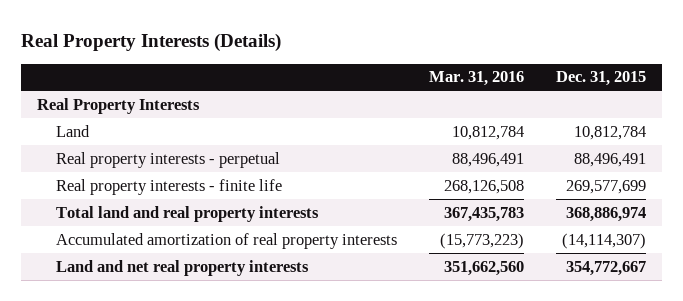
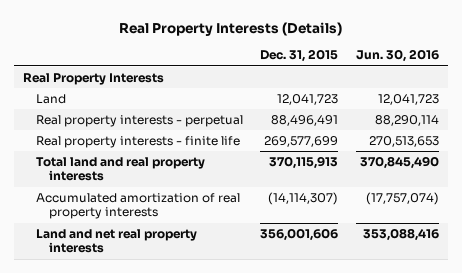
[428,71,524,87] Mar. 31, 2016 -> none
none -> [355,49,439,63] Jun. 30, 2016
[573,125,646,140] 10,812,784 -> [277,93,339,105] 12,041,723
[565,206,646,222] 368,886,974 -> [269,155,339,169] 370,115,913
[565,260,646,276] 354,772,667 -> [260,227,339,241] 356,001,606

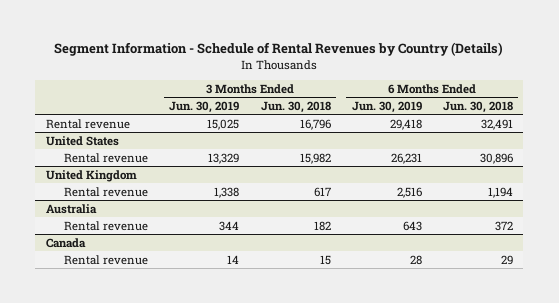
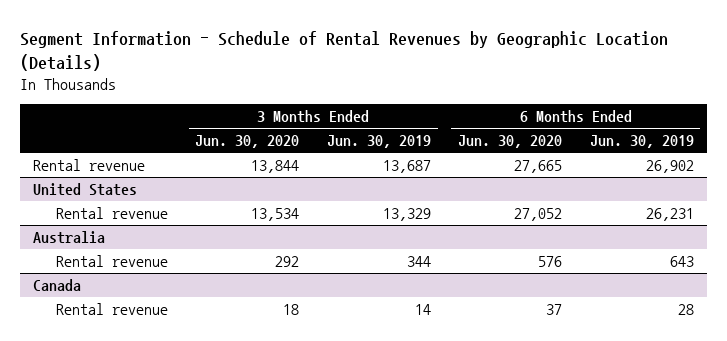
[54,42,504,57] Segment Information - Schedule of Rental Revenues by Country (Details) -> [19,30,668,71] Segment Information - Schedule of Rental Revenues by Geographic Location (Details)
[260,100,331,113] Jun. 30, 2018 -> none
[442,100,513,113] Jun. 30, 2018 -> none
none -> [195,135,300,149] Jun. 30, 2020
none -> [458,135,563,149] Jun. 30, 2020
[207,118,240,130] 15,025 -> [382,160,431,174] 13,687
[389,118,422,130] 29,418 -> [645,160,694,174] 26,902
[45,169,137,182] United Kingdom -> none
[64,186,149,197] Rental revenue -> none

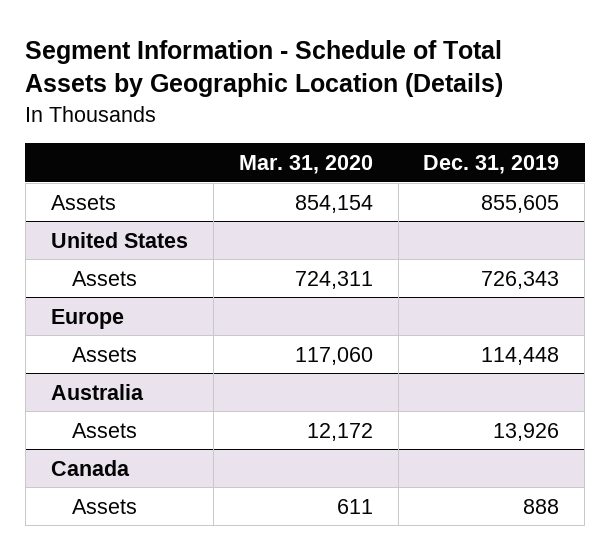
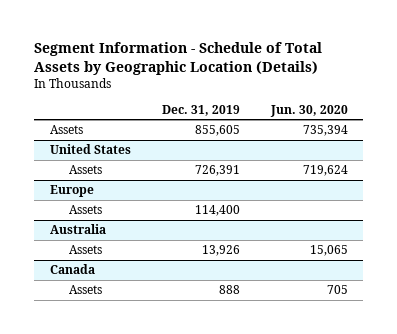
[238,155,373,175] Mar. 31, 2020 -> none
none -> [269,104,348,117] Jun. 30, 2020
[481,270,560,289] 726,343 -> [194,165,240,177] 726,391
[481,346,560,365] 114,448 -> [194,205,240,217] 114,400

